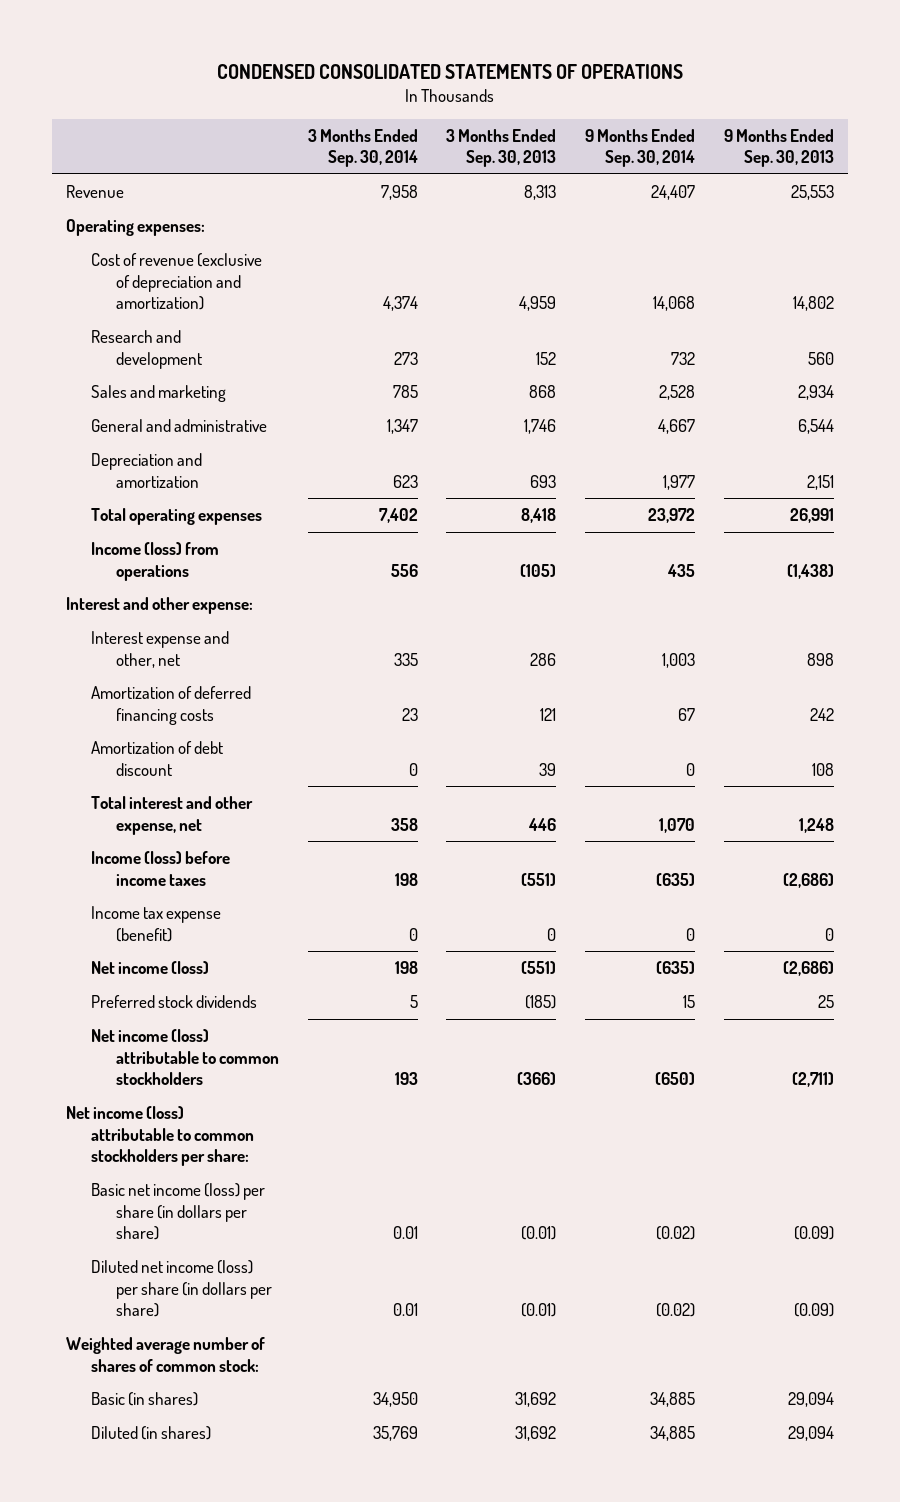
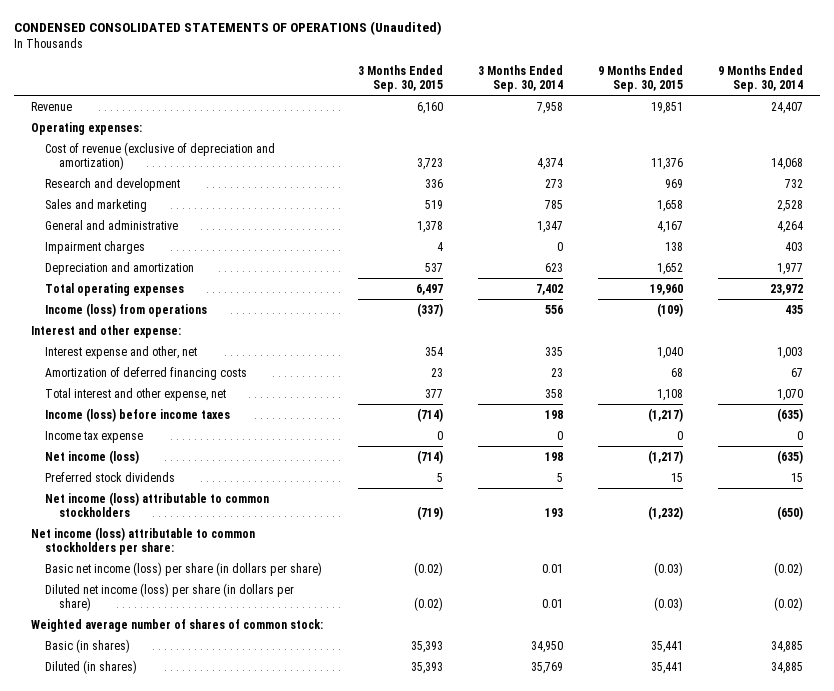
[216,63,683,79] CONDENSED CONSOLIDATED STATEMENTS OF OPERATIONS -> [13,21,442,36] CONDENSED CONSOLIDATED STATEMENTS OF OPERATIONS (Unaudited)
[446,128,557,168] 3 Months Ended Sep. 30, 2013 -> none
[723,128,834,168] 9 Months Ended Sep. 30, 2013 -> none
none -> [358,64,444,93] 3 Months Ended Sep. 30, 2015
none -> [597,64,683,93] 9 Months Ended Sep. 30, 2015
[658,419,696,435] 4,667 -> [776,220,803,233] 4,264
none -> [45,240,146,254] Impairment charges
[91,741,224,776] Amortization of debt discount -> none
[91,906,222,942] Income tax expense (benefit) -> [45,430,144,443] Income tax expense

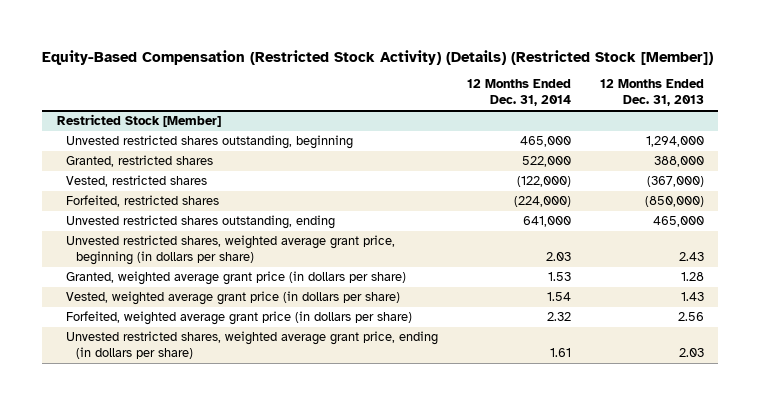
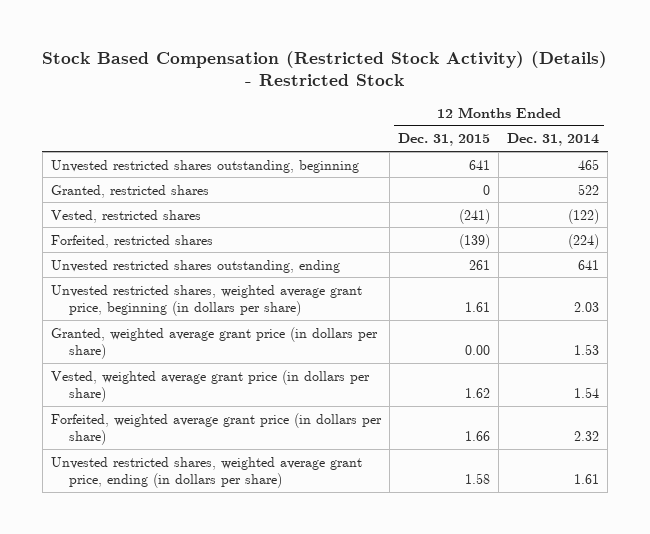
[42,49,714,65] Equity-Based Compensation (Restricted Stock Activity) (Details) (Restricted Stock [Member]) -> [42,51,608,87] Stock Based Compensation (Restricted Stock Activity) (Details) - Restricted Stock
[599,79,704,107] 12 Months Ended Dec. 31, 2013 -> none
none -> [398,133,491,147] Dec. 31, 2015
[56,114,221,128] Restricted Stock [Member] -> none
[520,136,572,148] 465,000 -> [578,158,600,170] 465
[522,156,572,168] 522,000 -> [578,183,600,195] 522
[517,176,572,188] (122,000) -> [568,208,600,224] (122)
[514,196,572,208] (224,000) -> [568,233,600,249] (224)
[523,216,572,228] 641,000 -> [578,259,600,270] 641

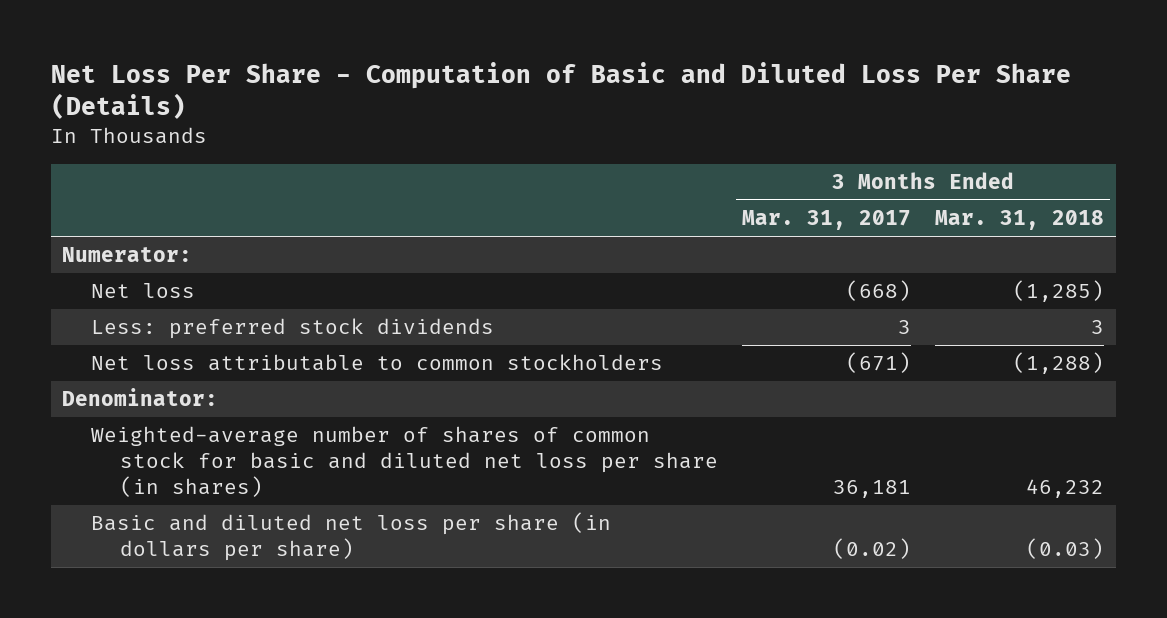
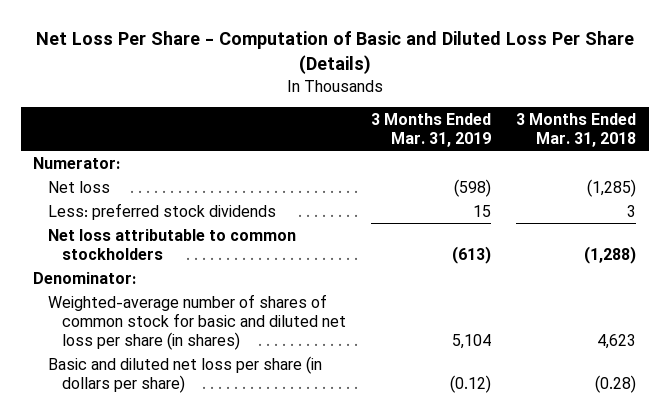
[742,210,912,231] Mar. 31, 2017 -> none
none -> [370,113,491,148] 3 Months Ended Mar. 31, 2019
[1026,478,1105,498] 46,232 -> [597,333,637,349] 4,623
[1026,538,1105,560] (0.03) -> [595,374,637,393] (0.28)

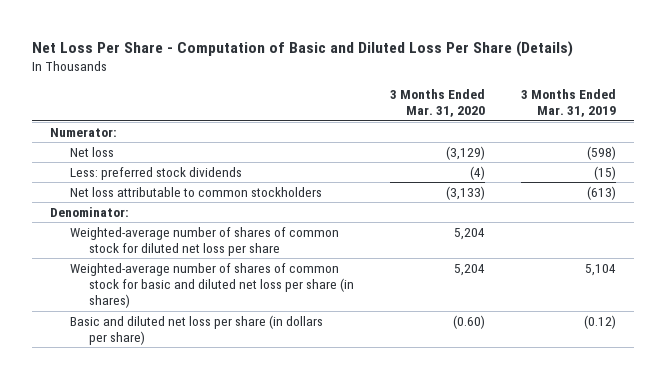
[516,113,637,148] 3 Months Ended Mar. 31, 2018 -> none
none -> [390,88,486,118] 3 Months Ended Mar. 31, 2020
[472,204,491,217] 15 -> [594,165,617,180] (15)
none -> [69,226,339,257] Weighted-average number of shares of common stock for diluted net loss per share

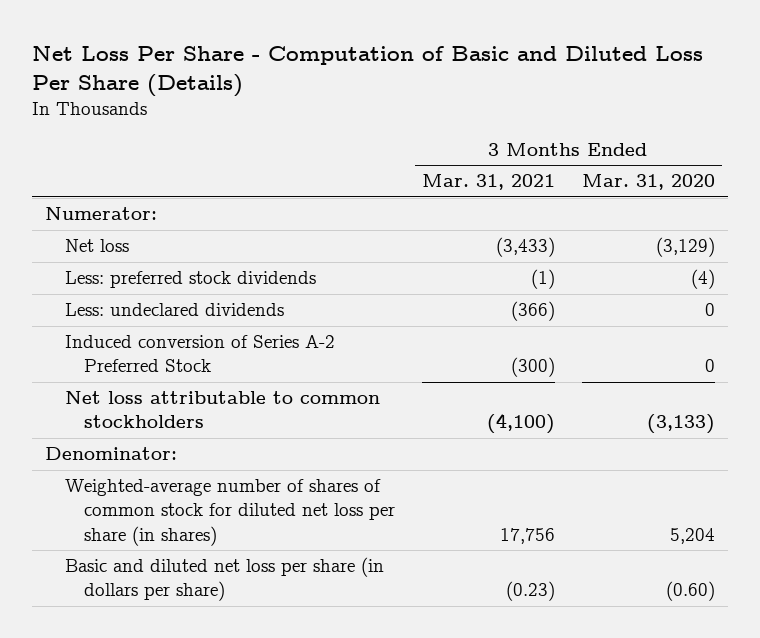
[521,88,617,118] 3 Months Ended Mar. 31, 2019 -> none
none -> [421,174,555,191] Mar. 31, 2021
none -> [64,303,284,317] Less: undeclared dividends
none -> [64,335,335,373] Induced conversion of Series A-2 Preferred Stock
[69,262,354,309] Weighted-average number of shares of common stock for basic and diluted net loss per share (in shares) -> none
[69,226,339,257] Weighted-average number of shares of common stock for diluted net loss per share -> [64,479,395,546] Weighted-average number of shares of common stock for diluted net loss per share (in shares)

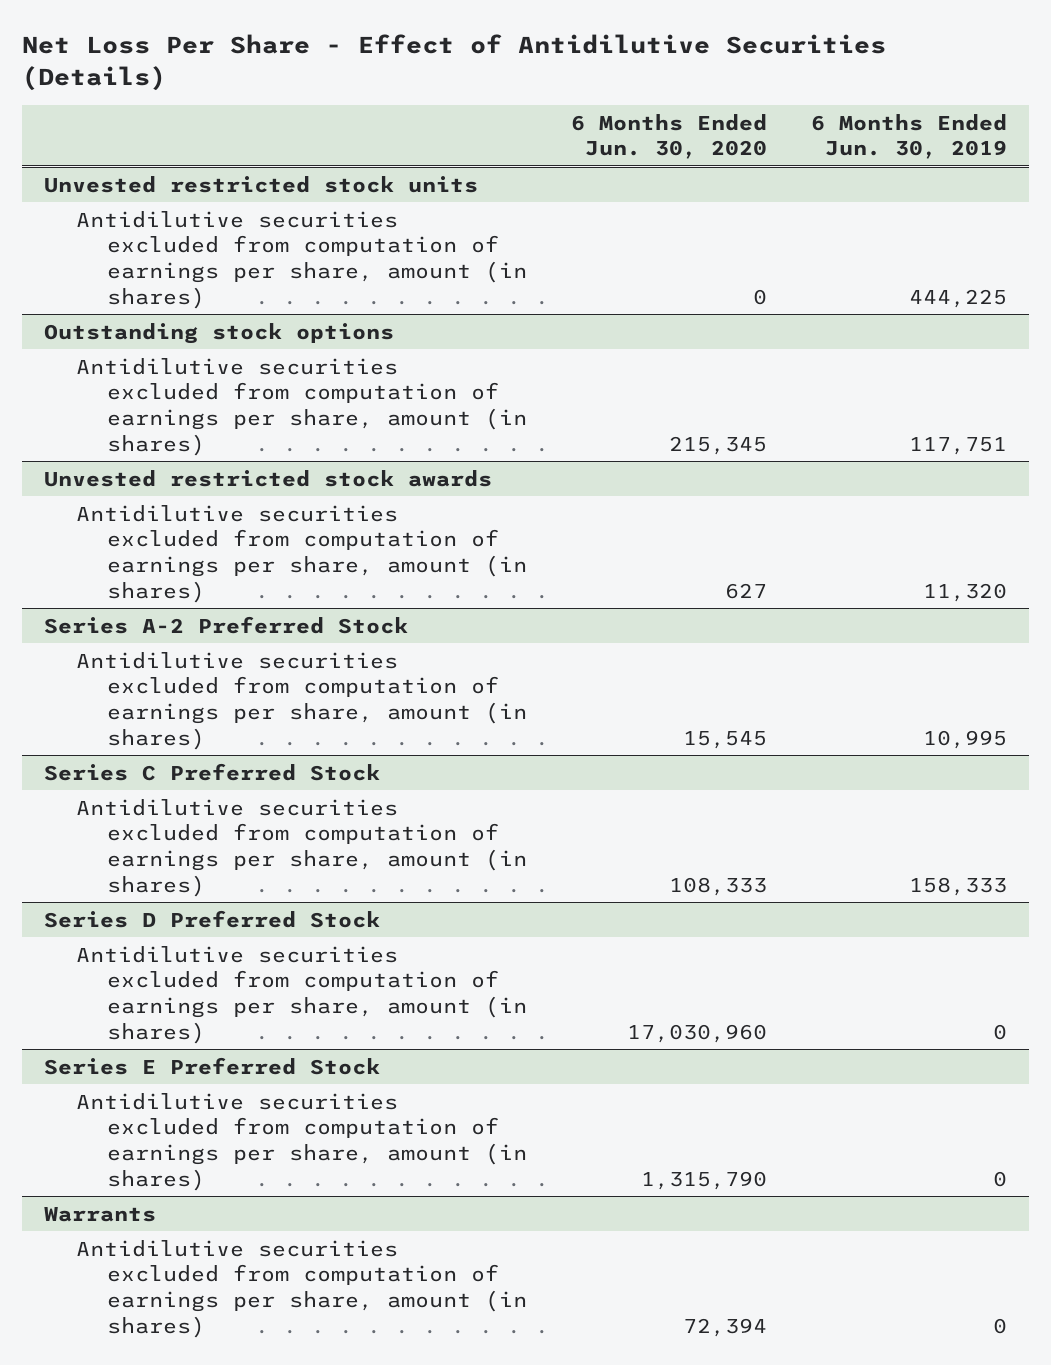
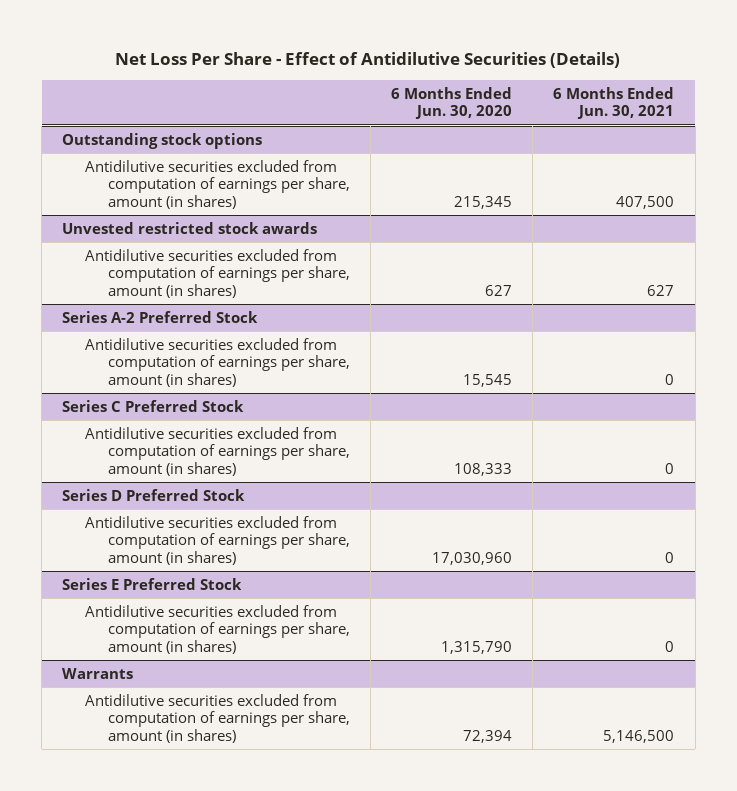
[810,113,1007,160] 6 Months Ended Jun. 30, 2019 -> none
none -> [553,86,675,120] 6 Months Ended Jun. 30, 2021
[44,175,479,193] Unvested restricted stock units -> none
[75,210,528,309] Antidilutive securities excluded from computation of earnings per share, amount (in shares) -> none

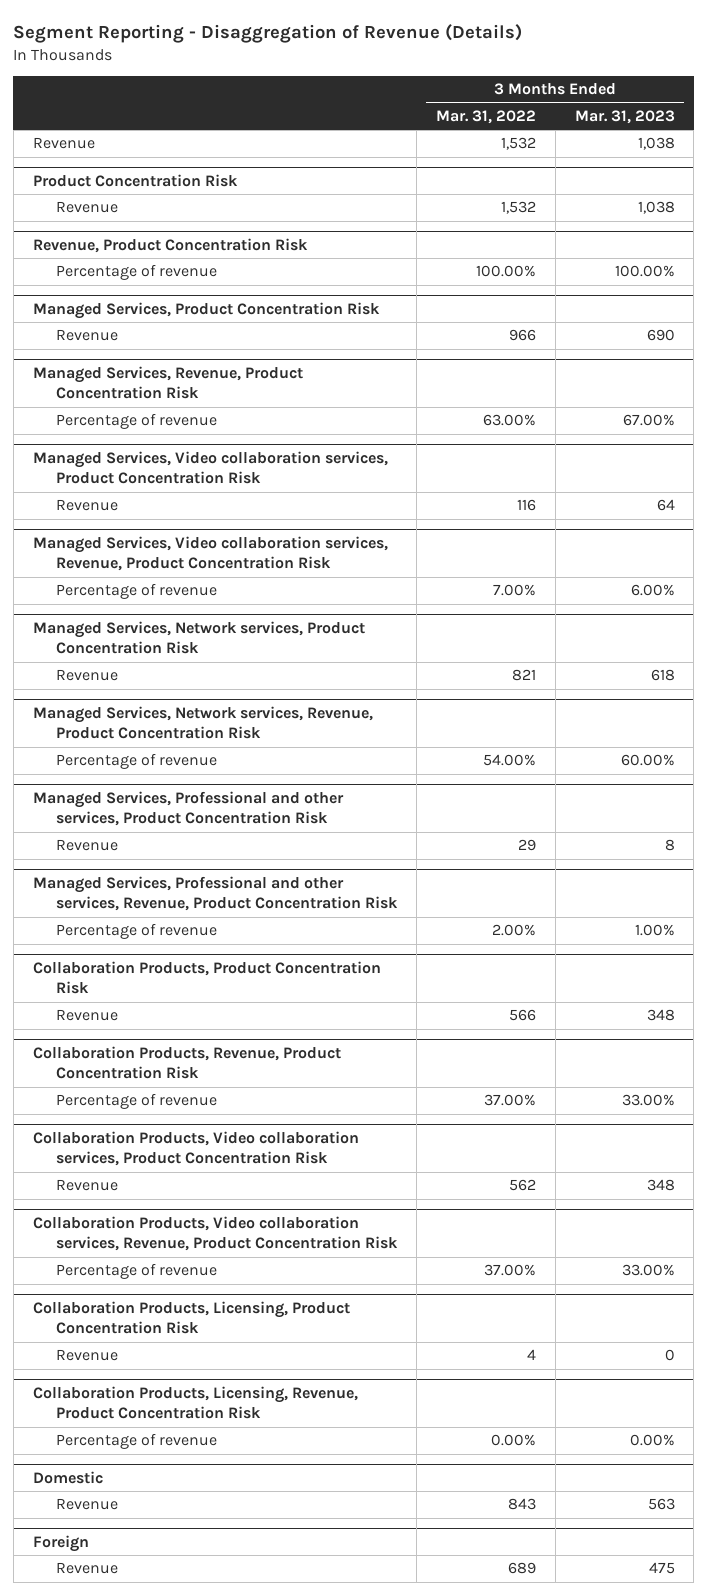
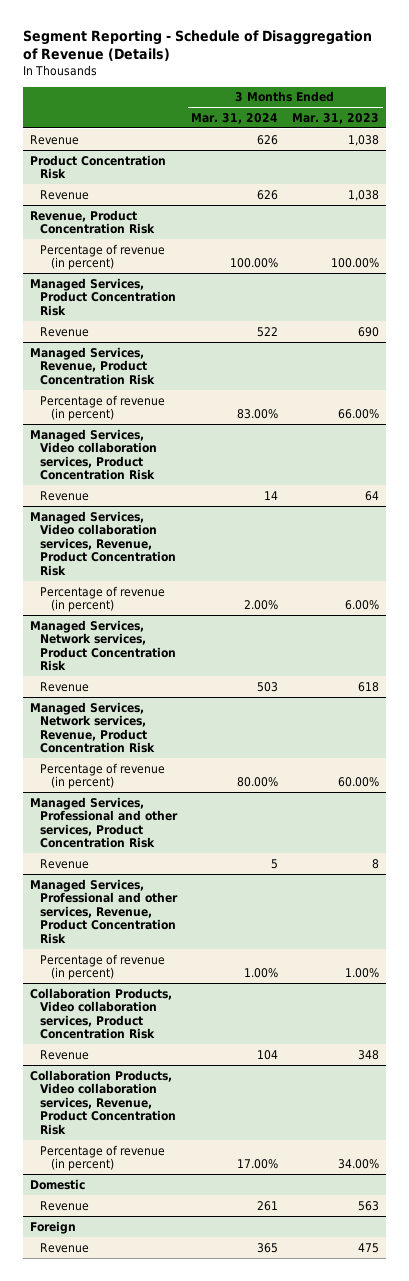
[13,24,523,44] Segment Reporting - Disaggregation of Revenue (Details) -> [23,30,373,62] Segment Reporting - Schedule of Disaggregation of Revenue (Details)
[435,110,536,125] Mar. 31, 2022 -> none
none -> [191,112,279,124] Mar. 31, 2024
[56,264,218,281] Percentage of revenue -> [40,243,166,271] Percentage of revenue (in percent)
[56,413,218,430] Percentage of revenue -> [40,394,166,422] Percentage of revenue (in percent)
[622,414,675,427] 67.00% -> [338,409,380,420] 66.00%
[56,583,218,600] Percentage of revenue -> [40,585,166,613] Percentage of revenue (in percent)
[56,753,218,770] Percentage of revenue -> [40,762,166,790] Percentage of revenue (in percent)
[32,960,381,995] Collaboration Products, Product Concentration Risk -> none
[56,1009,119,1022] Revenue -> none
[32,1045,341,1080] Collaboration Products, Revenue, Product Concentration Risk -> none
[56,1093,218,1110] Percentage of revenue -> none
[56,923,218,940] Percentage of revenue -> [40,953,166,981] Percentage of revenue (in percent)
[32,1300,350,1335] Collaboration Products, Licensing, Product Concentration Risk -> none
[56,1349,119,1362] Revenue -> none
[32,1385,358,1420] Collaboration Products, Licensing, Revenue, Product Concentration Risk -> none
[56,1433,218,1450] Percentage of revenue -> none
[56,1263,218,1280] Percentage of revenue -> [40,1144,166,1172] Percentage of revenue (in percent)
[621,1264,675,1277] 33.00% -> [338,1159,380,1170] 34.00%

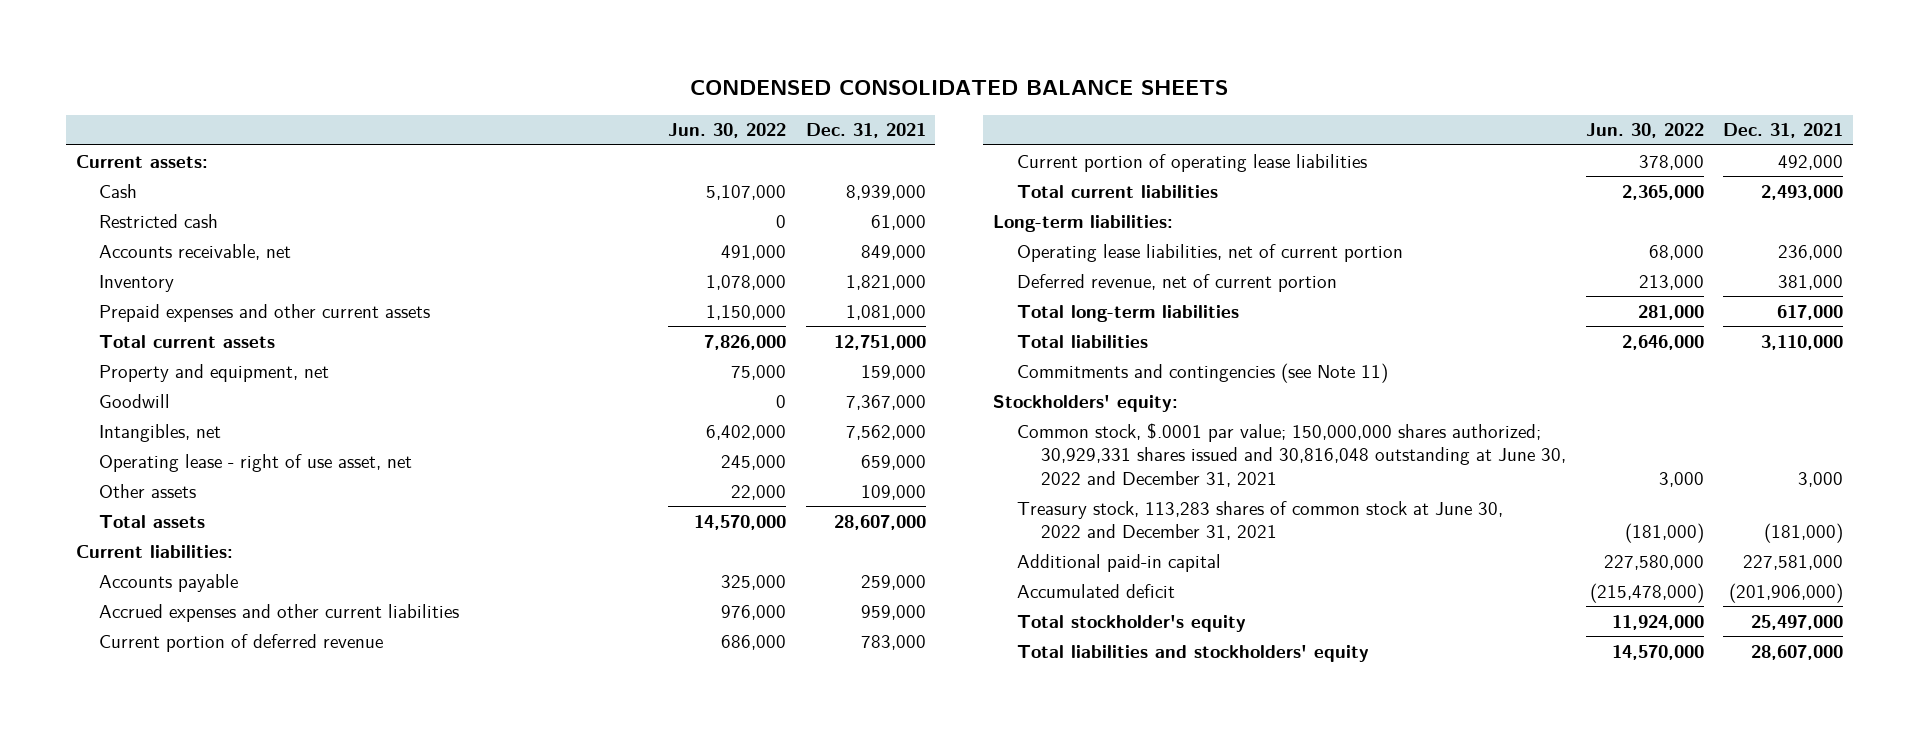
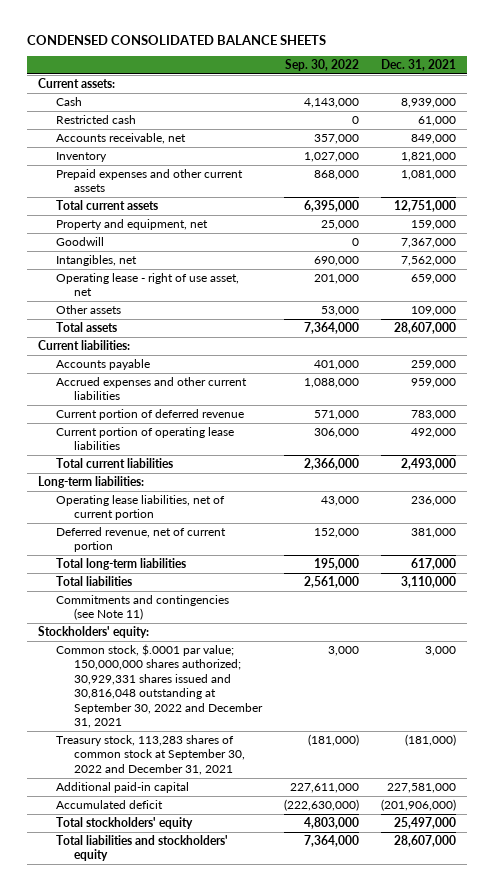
[667,123,786,139] Jun. 30, 2022 -> none
none -> [285,58,360,71] Sep. 30, 2022
[1017,422,1566,487] Common stock, $.0001 par value; 150,000,000 shares authorized; 30,929,331 shares issued and 30,816,048 outstanding at June 30, 2022 and December 31, 2021 -> [56,644,264,729] Common stock, $.0001 par value; 150,000,000 shares authorized; 30,929,331 shares issued and 30,816,048 outstanding at September 30, 2022 and December 31, 2021
[1017,500,1504,541] Treasury stock, 113,283 shares of common stock at June 30, 2022 and December 31, 2021 -> [56,735,246,775] Treasury stock, 113,283 shares of common stock at September 30, 2022 and December 31, 2021
[1017,614,1247,632] Total stockholder's equity -> [56,817,194,830] Total stockholders' equity

